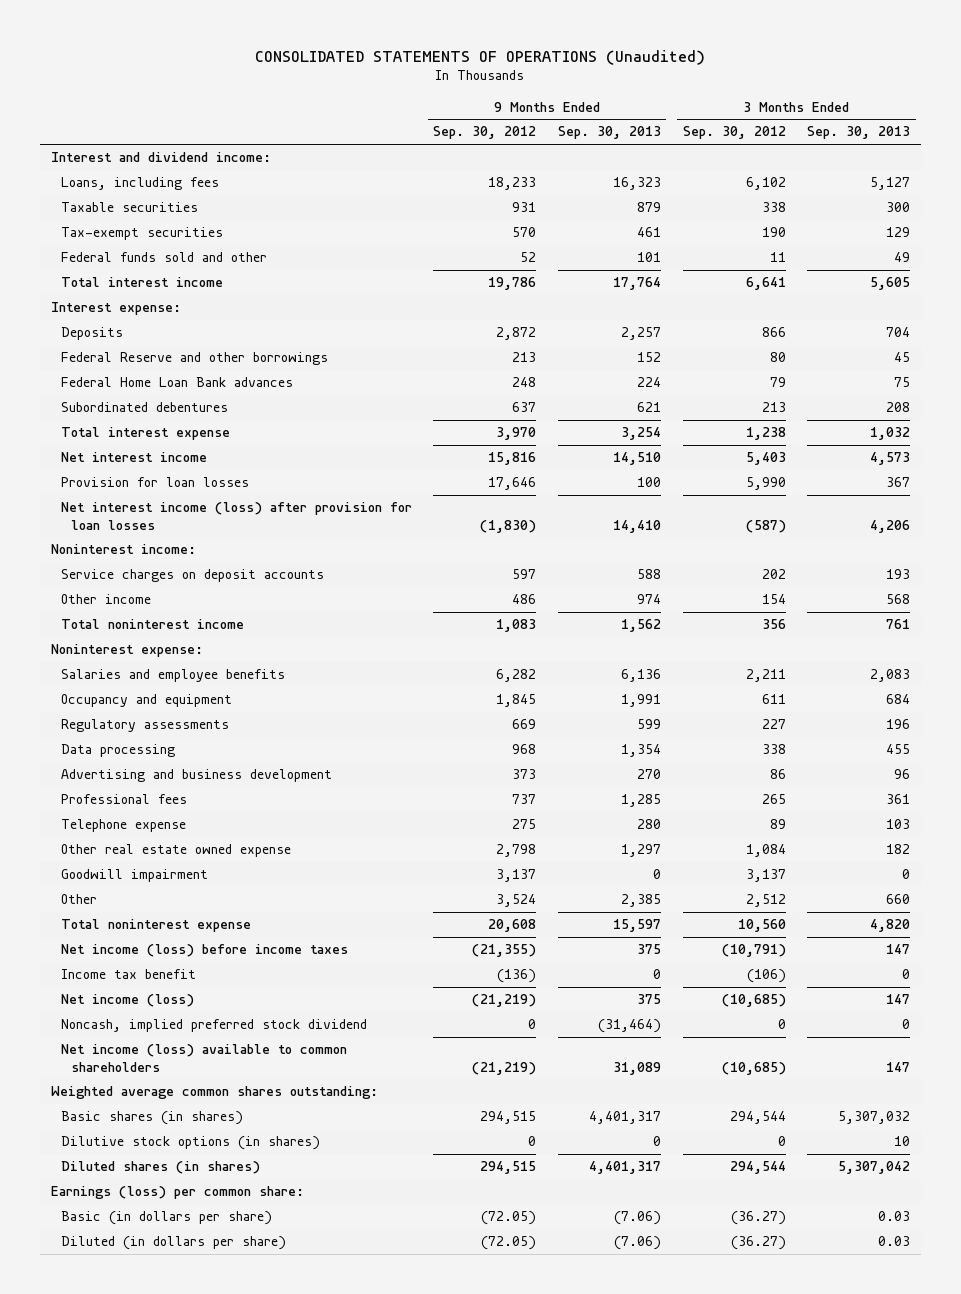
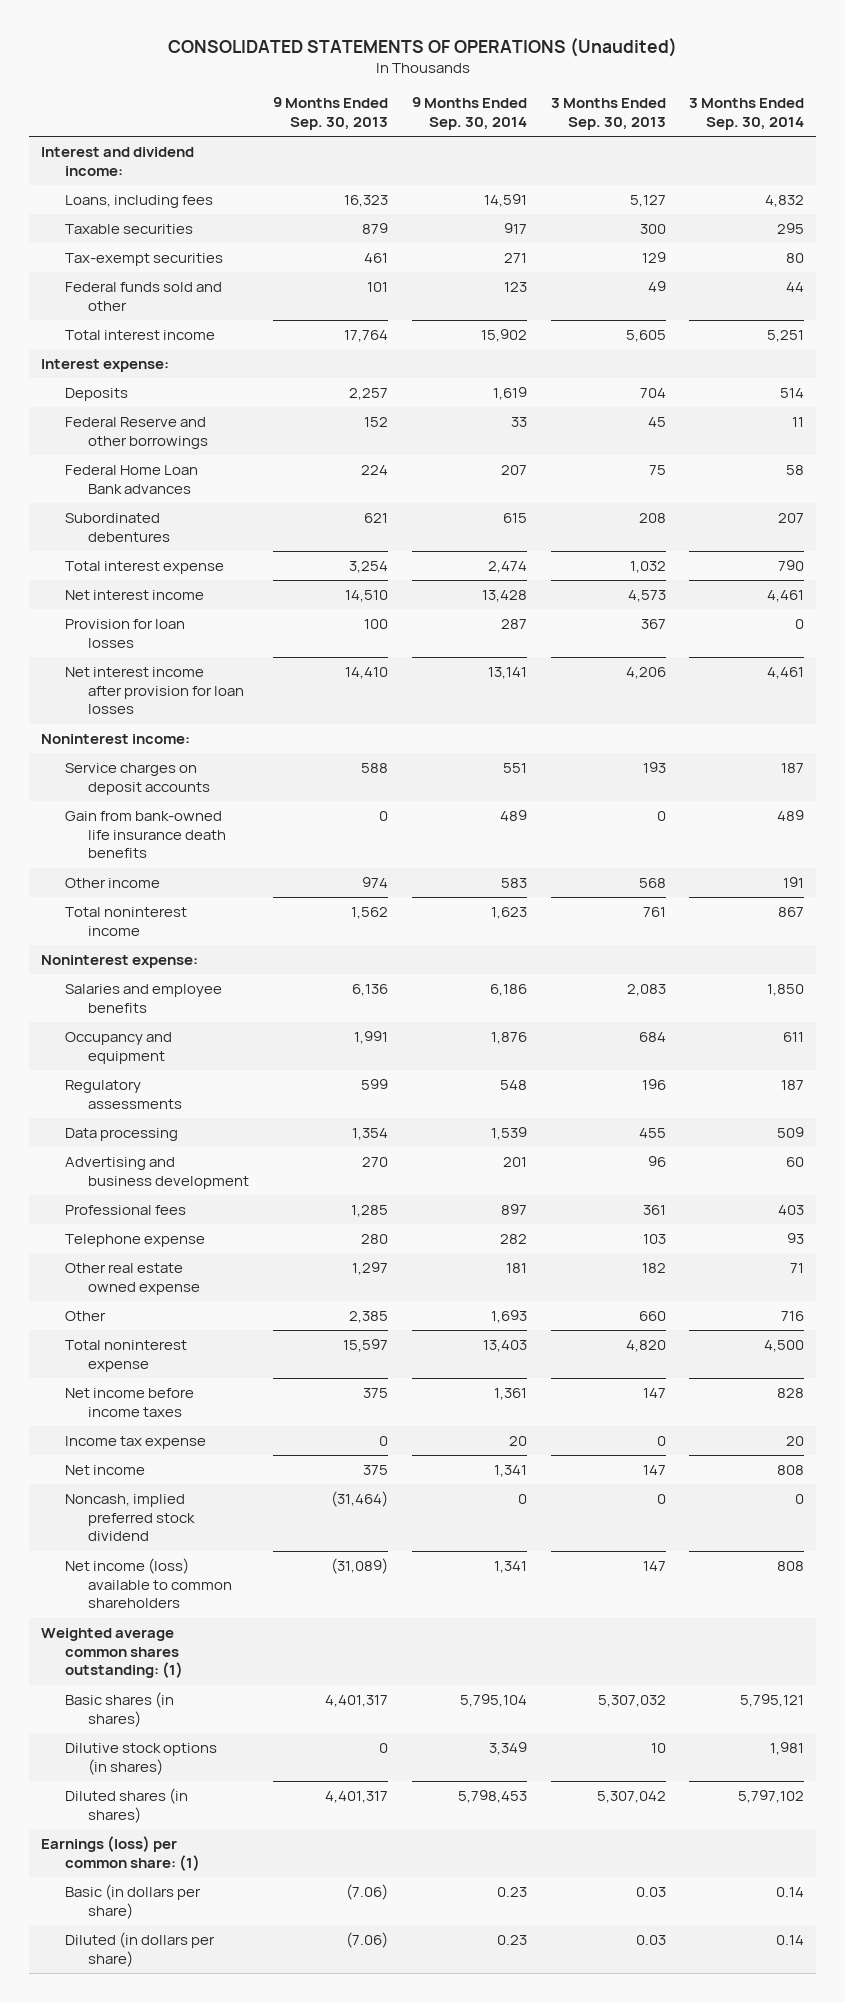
[433,126,537,140] Sep. 30, 2012 -> none
[682,126,786,140] Sep. 30, 2012 -> none
none -> [411,97,527,130] 9 Months Ended Sep. 30, 2014
none -> [689,98,805,130] 3 Months Ended Sep. 30, 2014
[60,502,412,530] Net interest income (loss) after provision for loan losses -> [64,667,245,715] Net interest income after provision for loan losses
none -> [64,811,227,859] Gain from bank-owned life insurance death benefits
[60,869,208,883] Goodwill impairment -> none
[60,944,348,958] Net income (loss) before income taxes -> [64,1388,194,1417] Net income before income taxes
[60,969,196,980] Income tax benefit -> [64,1436,206,1450] Income tax expense
[60,994,194,1008] Net income (loss) -> [64,1465,145,1476] Net income
[612,1061,661,1075] 31,089 -> [331,1558,389,1575] (31,089)
[50,1086,378,1100] Weighted average common shares outstanding: -> [41,1628,183,1679] Weighted average common shares outstanding: (1)
[50,1186,304,1200] Earnings (loss) per common share: -> [41,1836,200,1871] Earnings (loss) per common share: (1)

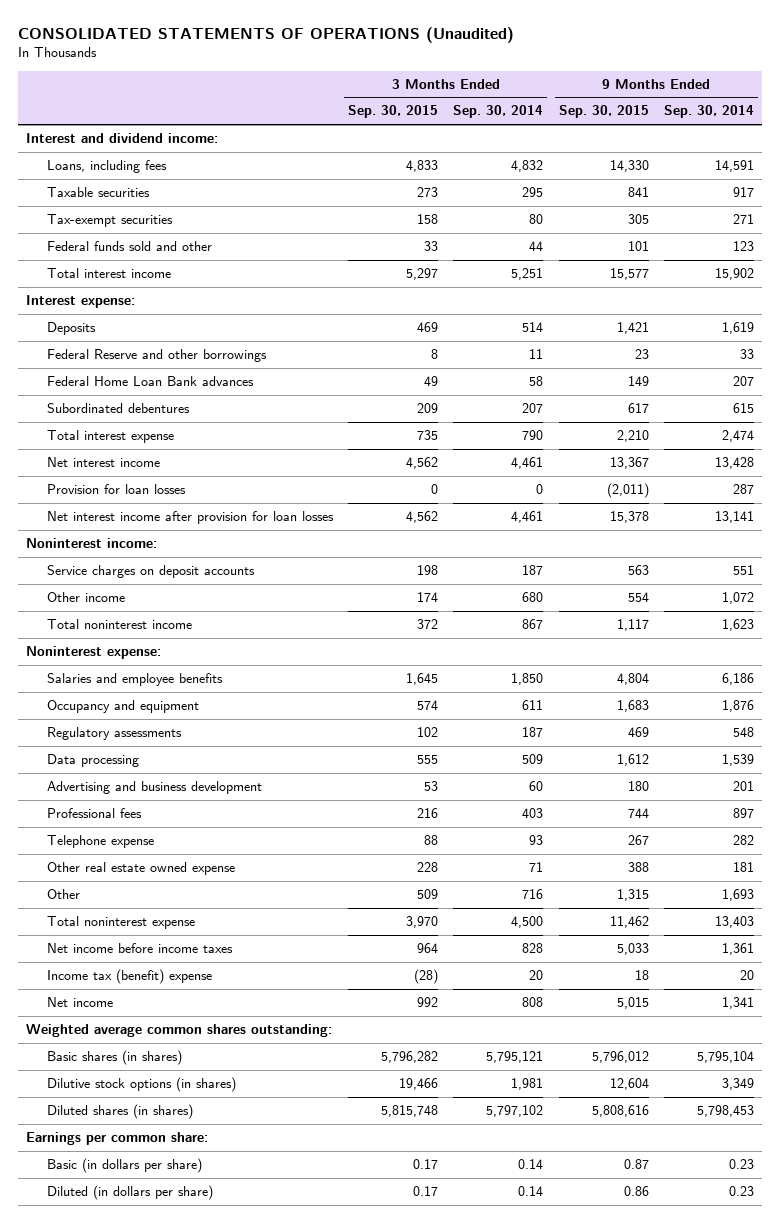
[273,97,389,130] 9 Months Ended Sep. 30, 2013 -> none
[550,98,666,130] 3 Months Ended Sep. 30, 2013 -> none
none -> [348,105,439,119] Sep. 30, 2015
none -> [558,105,649,119] Sep. 30, 2015
[64,811,227,859] Gain from bank-owned life insurance death benefits -> none
[500,878,527,889] 583 -> [721,592,754,605] 1,072
[783,877,805,889] 191 -> [522,592,544,603] 680
[64,1436,206,1450] Income tax expense -> [47,969,213,985] Income tax (benefit) expense
[64,1494,196,1542] Noncash, implied preferred stock dividend -> none
[64,1558,233,1609] Net income (loss) available to common shareholders -> none
[41,1628,183,1679] Weighted average common shares outstanding: (1) -> [25,1024,332,1038] Weighted average common shares outstanding:
[41,1836,200,1871] Earnings (loss) per common share: (1) -> [25,1132,208,1146] Earnings per common share:

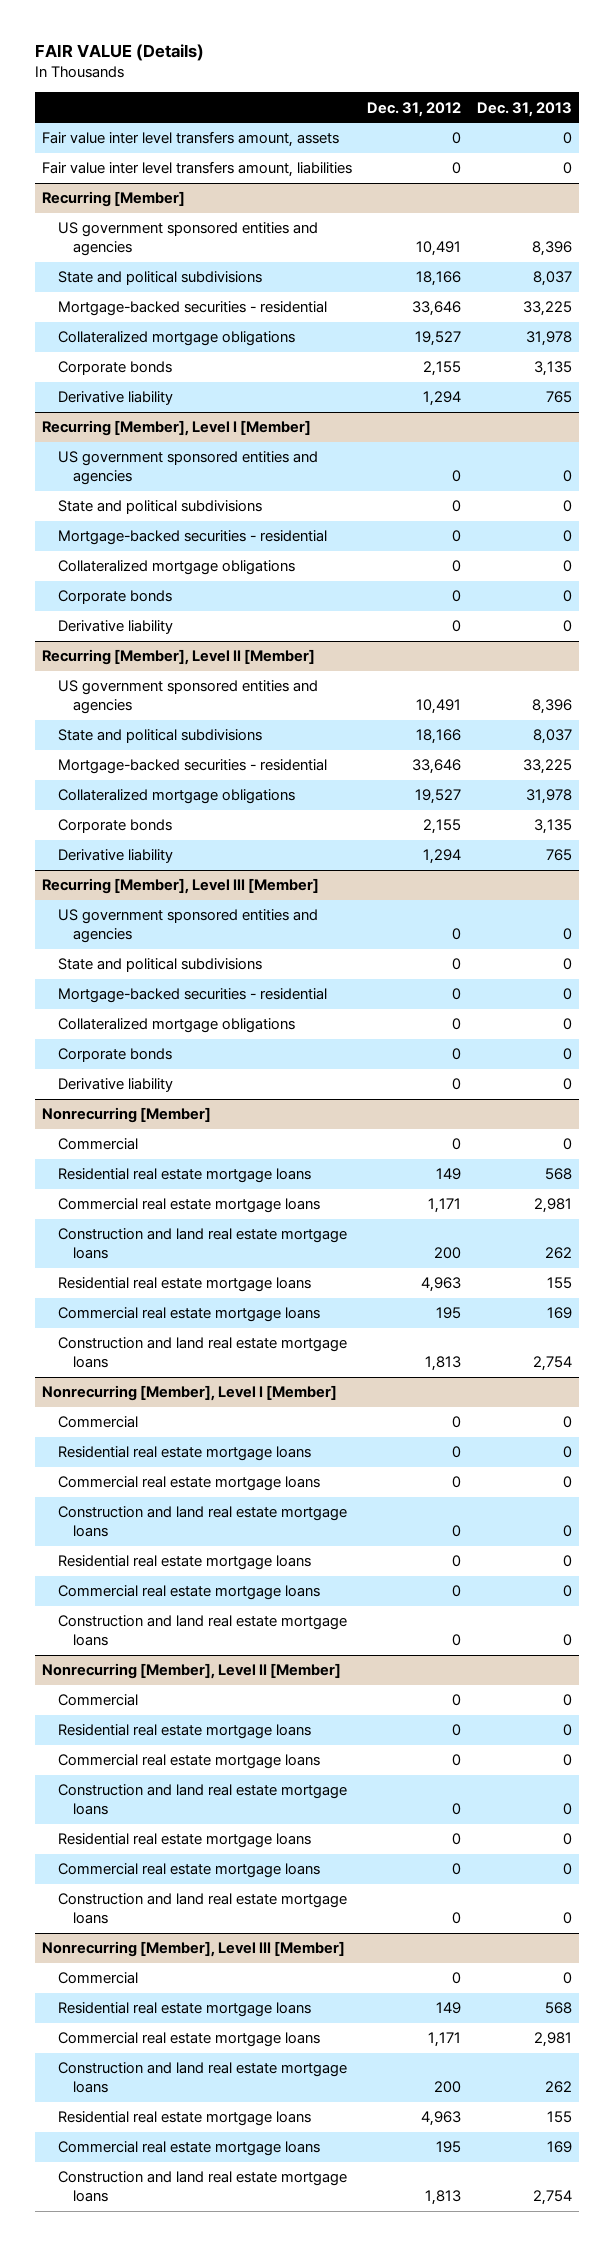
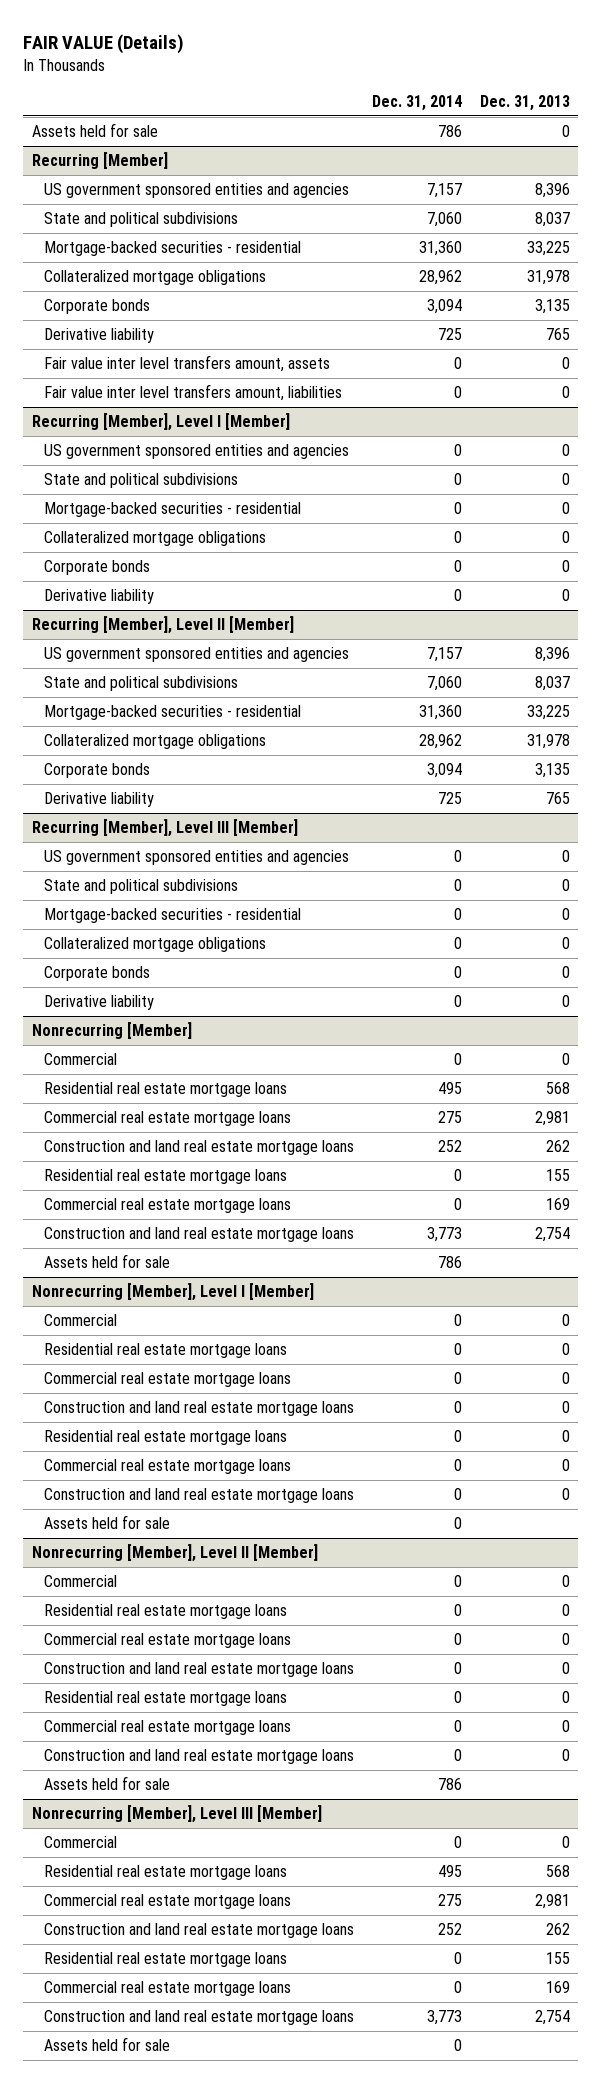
[367,101,462,117] Dec. 31, 2012 -> none
none -> [371,94,462,111] Dec. 31, 2014
[42,131,340,148] Fair value inter level transfers amount, assets -> none
[42,161,353,178] Fair value inter level transfers amount, liabilities -> none
none -> [32,123,159,138] Assets held for sale
none -> [44,355,331,373] Fair value inter level transfers amount, assets
none -> [44,384,343,402] Fair value inter level transfers amount, liabilities
none -> [44,1254,171,1269] Assets held for sale
none -> [44,1515,171,1530] Assets held for sale
none -> [44,1776,171,1791] Assets held for sale
none -> [44,2037,171,2052] Assets held for sale

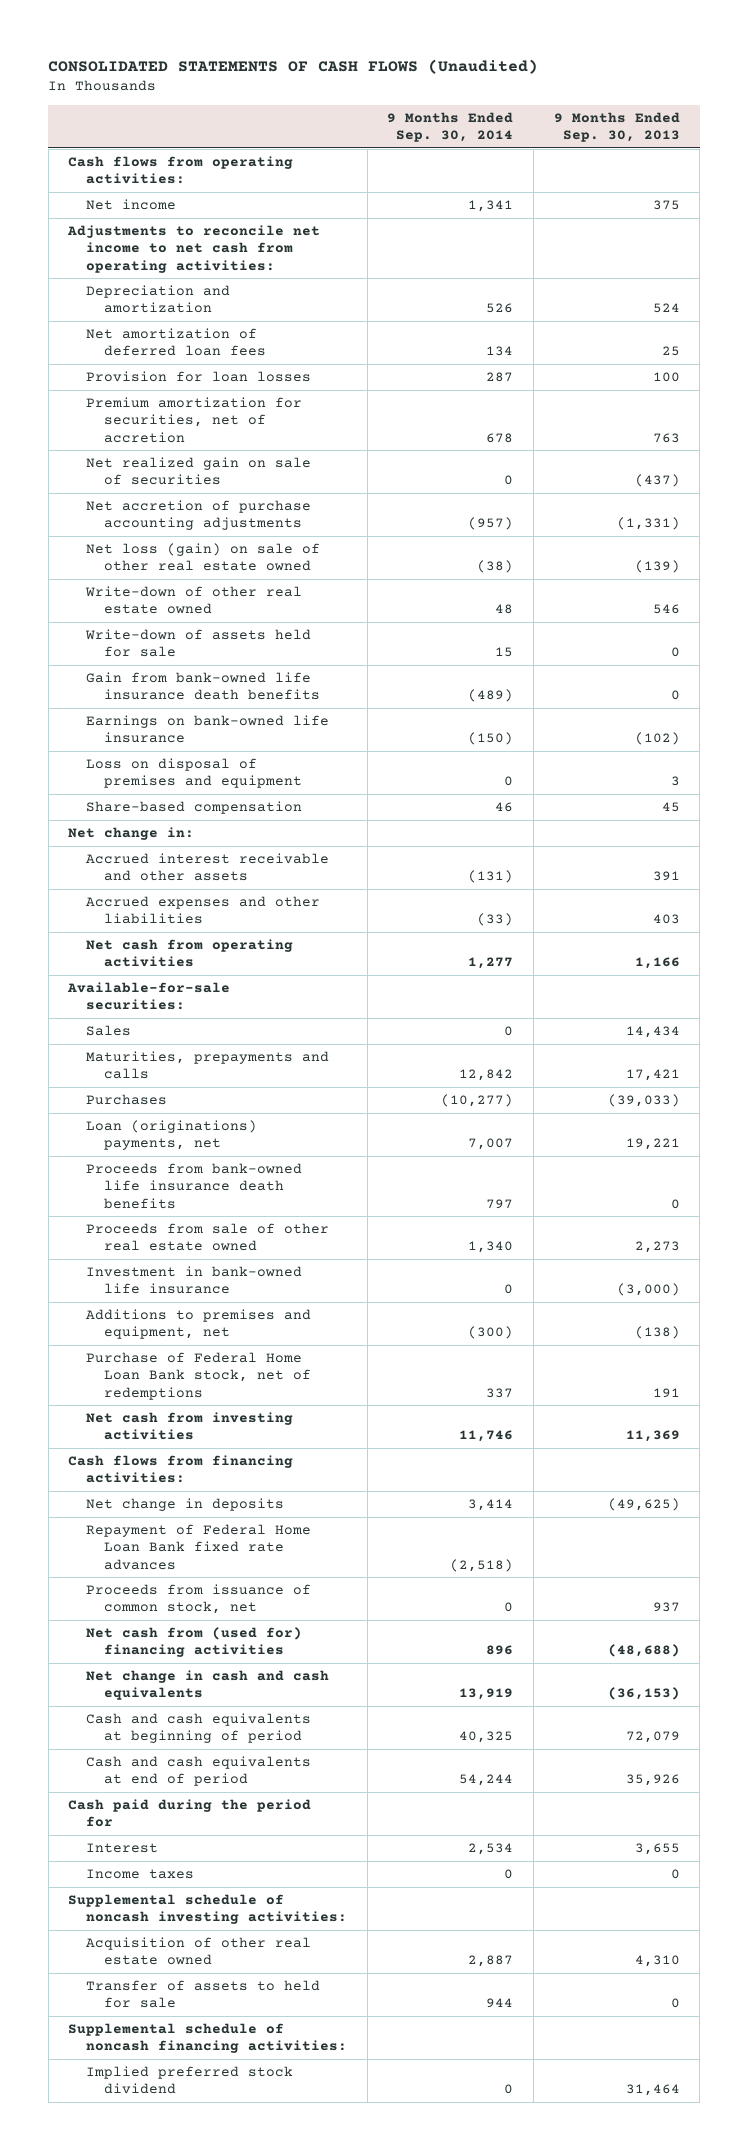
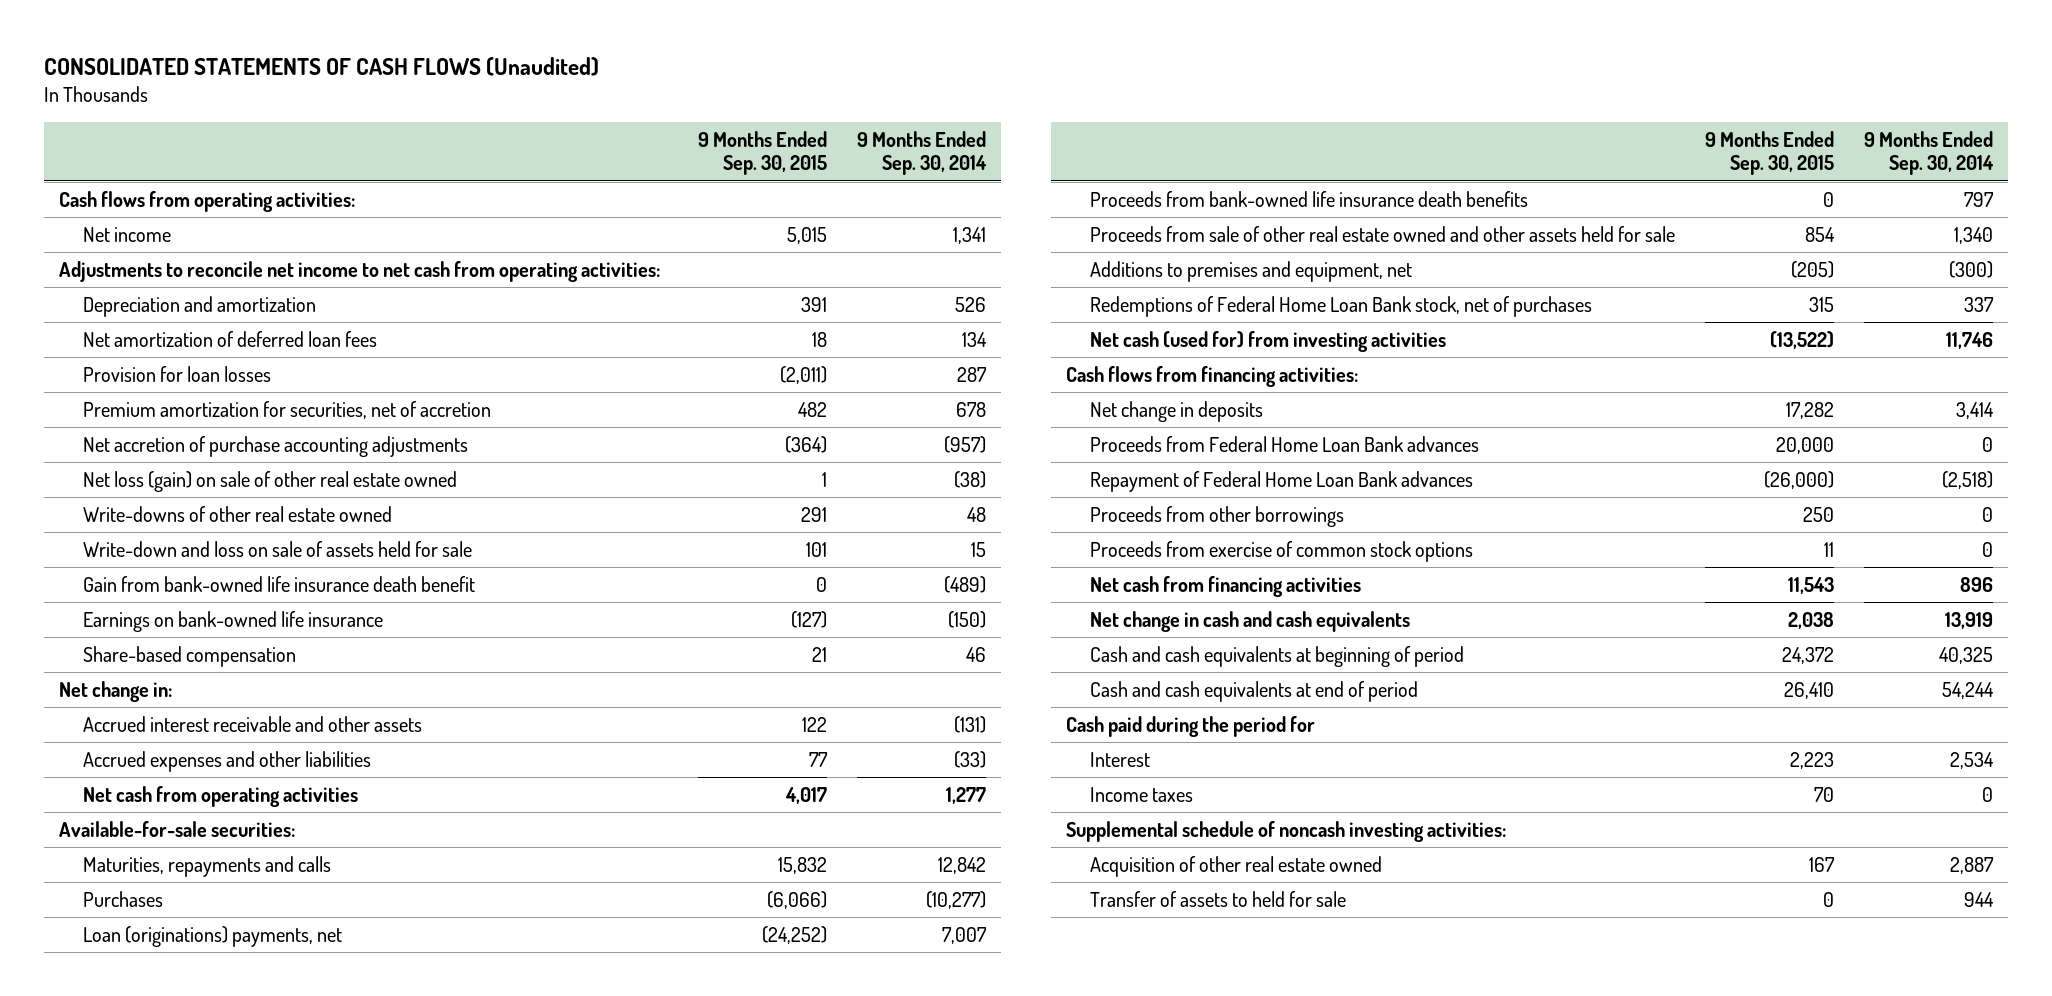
[553,111,680,143] 9 Months Ended Sep. 30, 2013 -> none
none -> [698,130,828,176] 9 Months Ended Sep. 30, 2015
[86,457,312,486] Net realized gain on sale of securities -> none
[85,586,303,615] Write-down of other real estate owned -> [83,505,393,522] Write-downs of other real estate owned
[85,629,312,658] Write-down of assets held for sale -> [83,540,473,557] Write-down and loss on sale of assets held for sale
[86,672,320,701] Gain from bank-owned life insurance death benefits -> [83,575,476,592] Gain from bank-owned life insurance death benefit
[86,758,302,789] Loss on disposal of premises and equipment -> none
[86,1025,132,1037] Sales -> none
[86,1051,330,1080] Maturities, prepayments and calls -> [83,855,332,877] Maturities, repayments and calls
[86,1266,303,1295] Investment in bank-owned life insurance -> none
[86,1223,330,1252] Proceeds from sale of other real estate owned -> [1090,225,1676,242] Proceeds from sale of other real estate owned and other assets held for sale
[86,1352,311,1400] Purchase of Federal Home Loan Bank stock, net of redemptions -> [1090,295,1593,317] Redemptions of Federal Home Loan Bank stock, net of purchases
[86,1412,294,1441] Net cash from investing activities -> [1090,330,1447,352] Net cash (used for) from investing activities
none -> [1090,435,1480,452] Proceeds from Federal Home Loan Bank advances
[86,1524,312,1570] Repayment of Federal Home Loan Bank fixed rate advances -> [1090,470,1474,492] Repayment of Federal Home Loan Bank advances
none -> [1090,505,1345,527] Proceeds from other borrowings
[86,1584,312,1615] Proceeds from issuance of common stock, net -> [1090,540,1474,562] Proceeds from exercise of common stock options
[86,1627,303,1658] Net cash from (used for) financing activities -> [1090,575,1362,597] Net cash from financing activities
[68,2023,348,2054] Supplemental schedule of noncash financing activities: -> none
[86,2066,294,2095] Implied preferred stock dividend -> none

